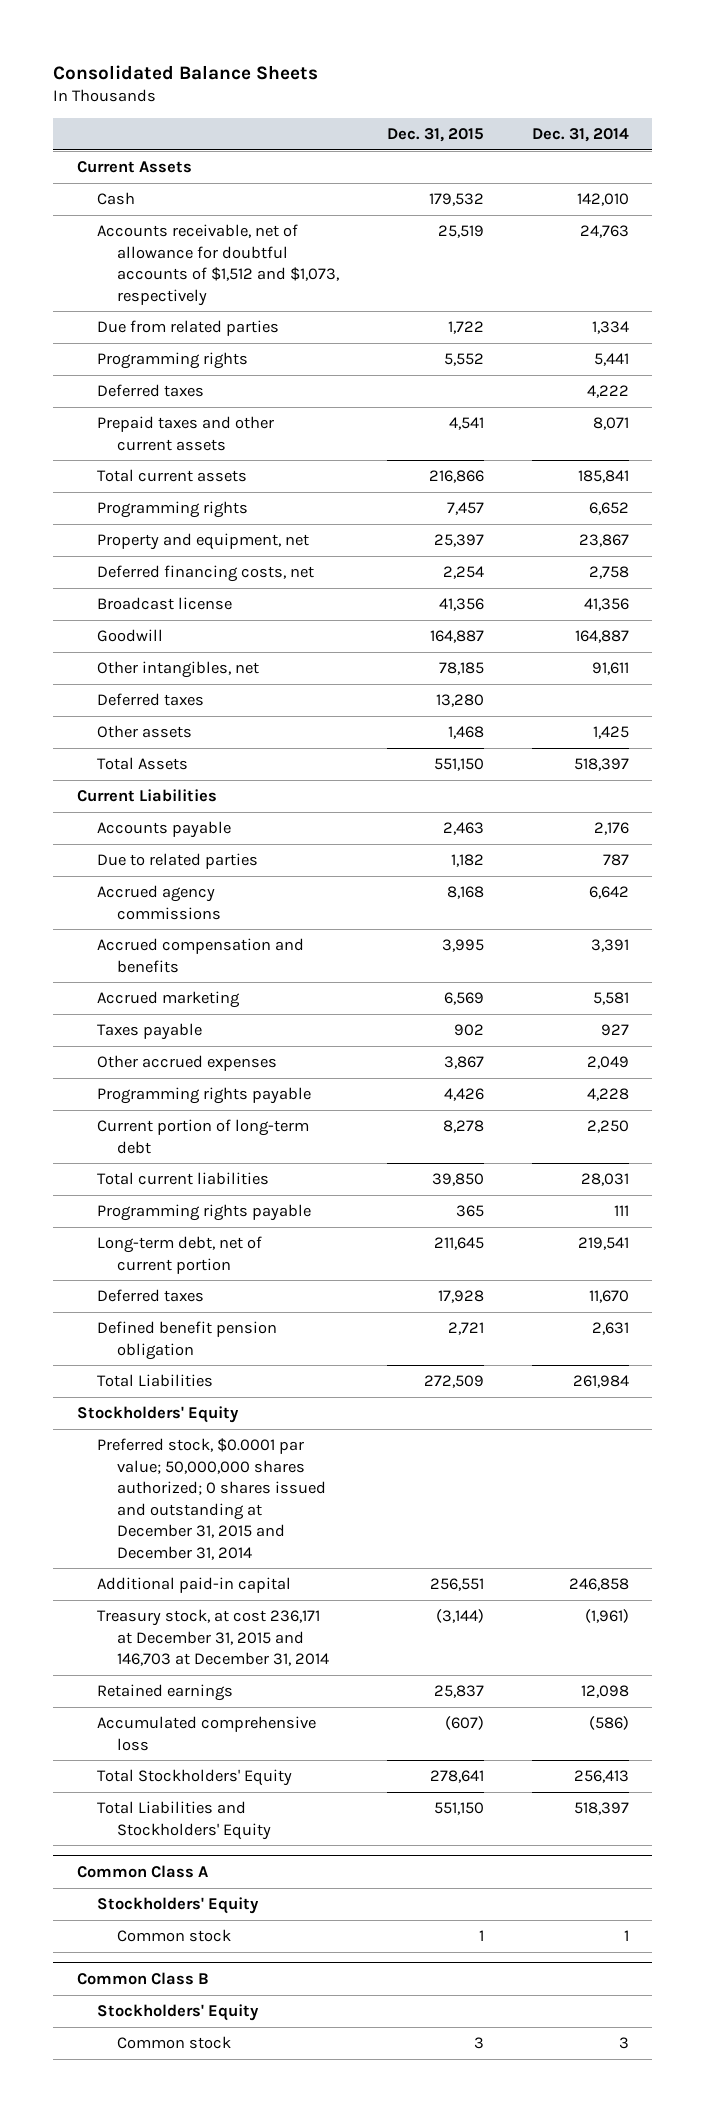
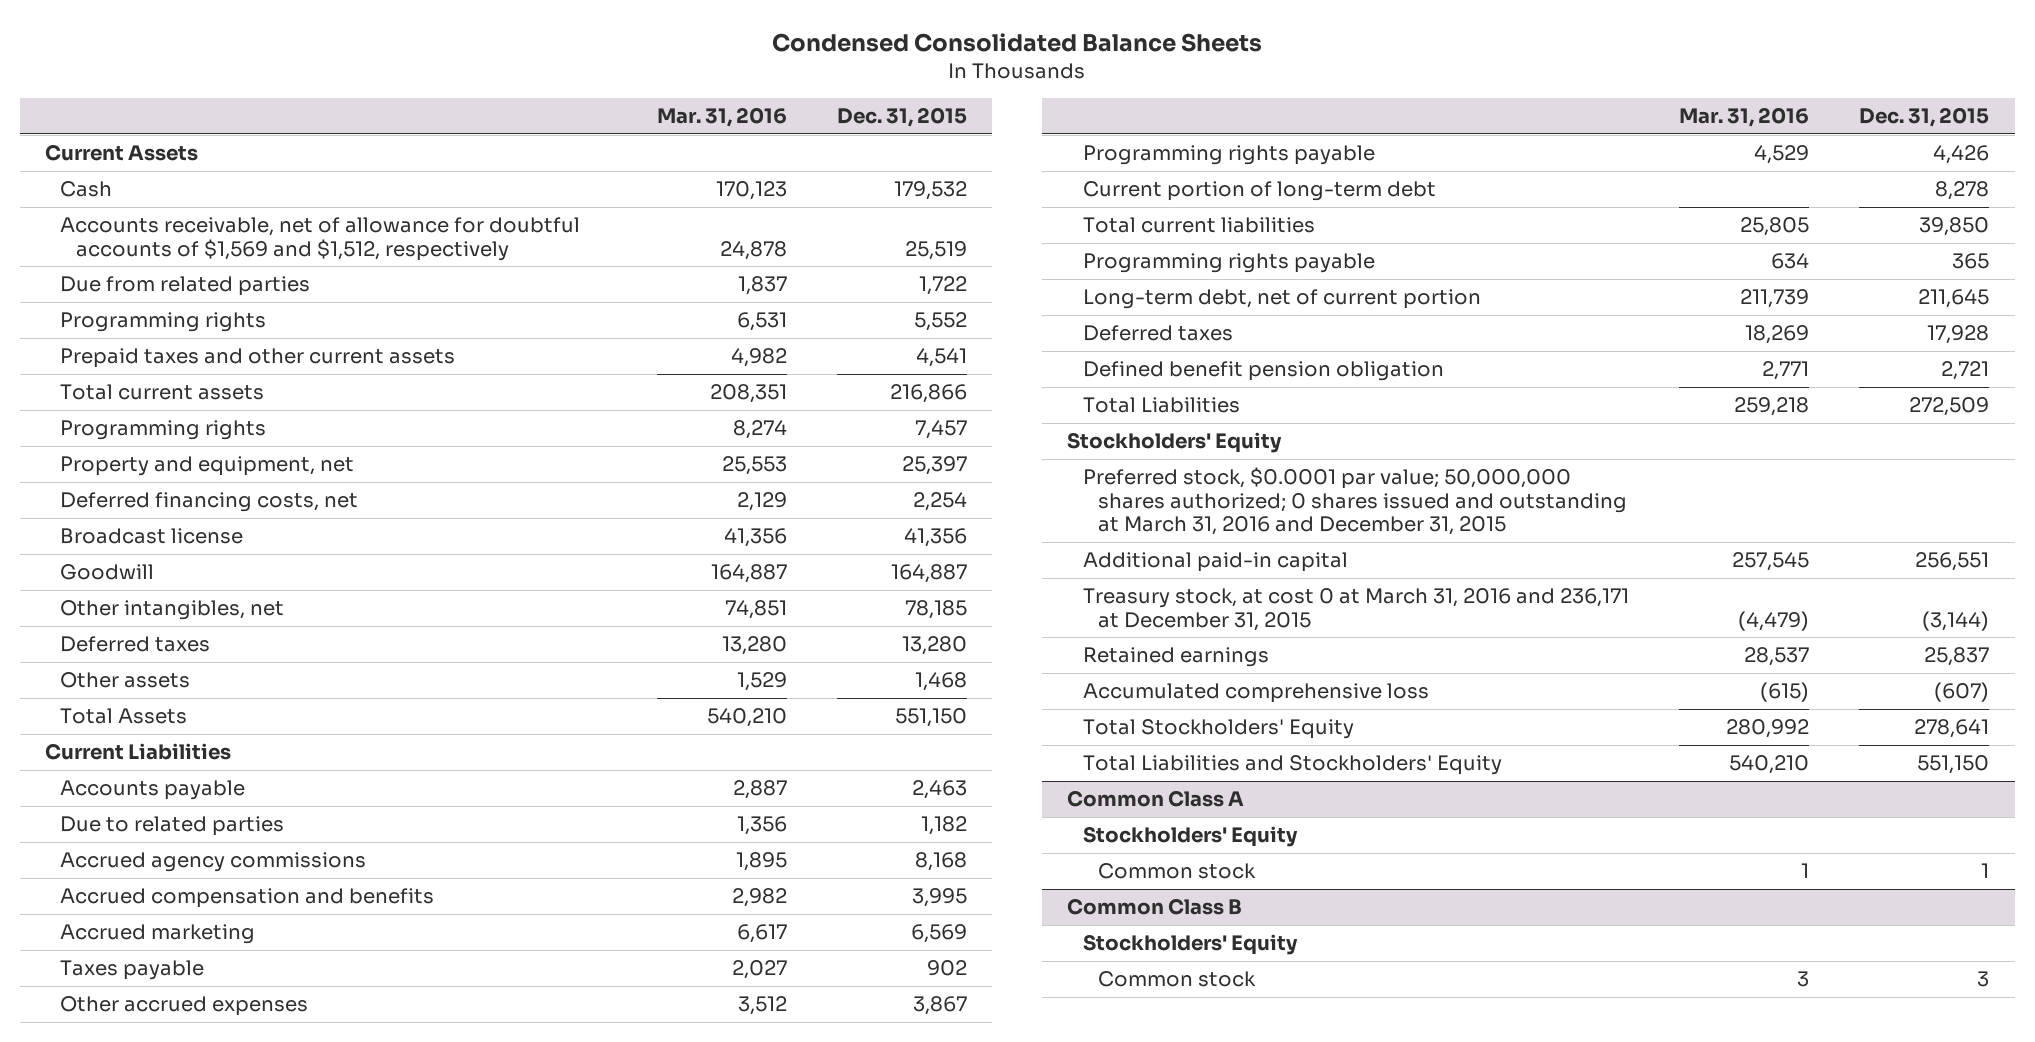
[52,64,318,80] Consolidated Balance Sheets -> [772,32,1263,52] Condensed Consolidated Balance Sheets
[531,128,629,143] Dec. 31, 2014 -> none
none -> [656,106,787,127] Mar. 31, 2016
[96,224,340,306] Accounts receivable, net of allowance for doubtful accounts of $1,512 and $1,073, respectively -> [60,217,581,261] Accounts receivable, net of allowance for doubtful accounts of $1,569 and $1,512, respectively
[96,384,204,398] Deferred taxes -> none
[96,1438,327,1560] Preferred stock, $0.0001 par value; 50,000,000 shares authorized; 0 shares issued and outstanding at December 31, 2015 and December 31, 2014 -> [1082,467,1627,536] Preferred stock, $0.0001 par value; 50,000,000 shares authorized; 0 shares issued and outstanding at March 31, 2016 and December 31, 2015
[96,1609,330,1667] Treasury stock, at cost 236,171 at December 31, 2015 and 146,703 at December 31, 2014 -> [1082,588,1629,631] Treasury stock, at cost 0 at March 31, 2016 and 236,171 at December 31, 2015

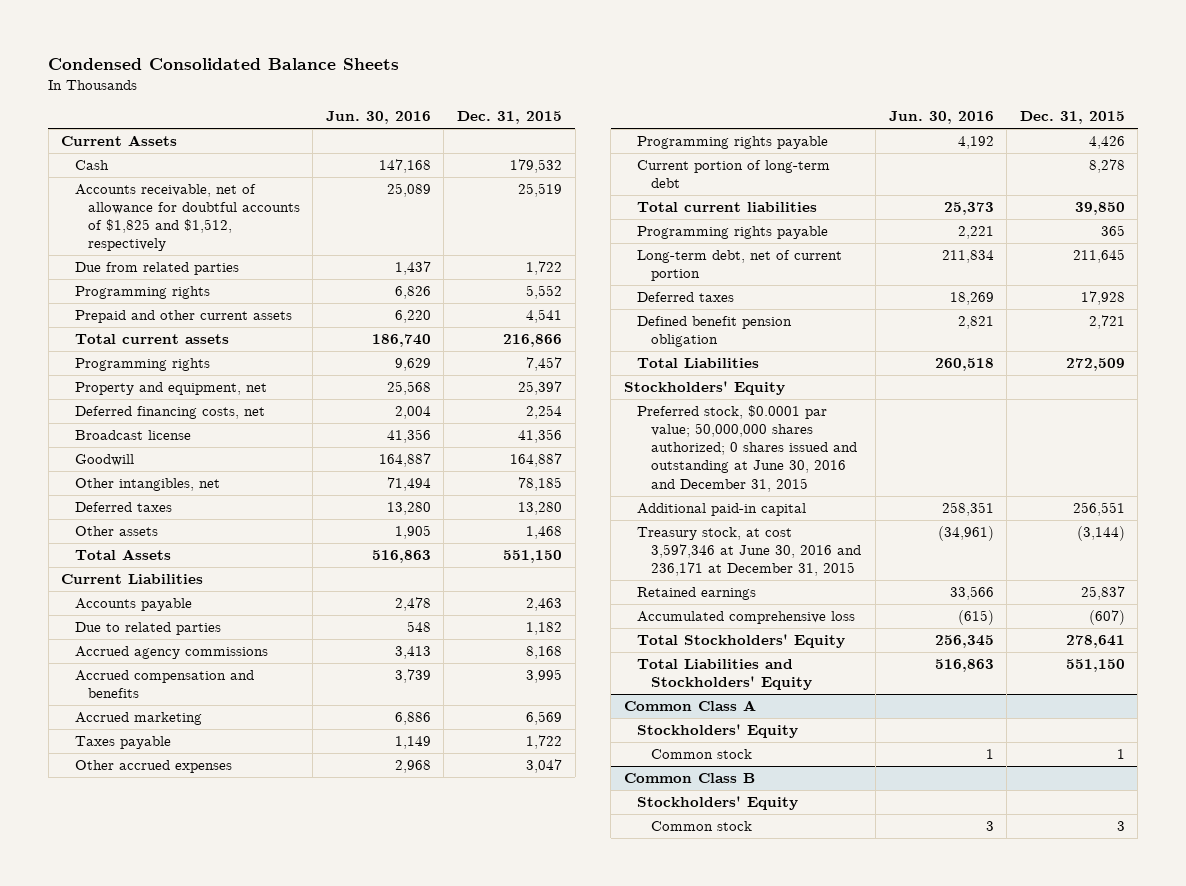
[656,106,787,127] Mar. 31, 2016 -> none
none -> [325,111,431,125] Jun. 30, 2016
[60,217,581,261] Accounts receivable, net of allowance for doubtful accounts of $1,569 and $1,512, respectively -> [74,183,300,252] Accounts receivable, net of allowance for doubtful accounts of $1,825 and $1,512, respectively
[60,348,456,369] Prepaid taxes and other current assets -> [74,309,292,323] Prepaid and other current assets
[927,960,968,977] 902 -> [525,734,562,749] 1,722
[913,996,968,1016] 3,867 -> [525,758,562,773] 3,047
[1082,467,1627,536] Preferred stock, $0.0001 par value; 50,000,000 shares authorized; 0 shares issued and outstanding at March 31, 2016 and December 31, 2015 -> [637,404,857,492] Preferred stock, $0.0001 par value; 50,000,000 shares authorized; 0 shares issued and outstanding at June 30, 2016 and December 31, 2015
[1082,588,1629,631] Treasury stock, at cost 0 at March 31, 2016 and 236,171 at December 31, 2015 -> [637,526,861,577] Treasury stock, at cost 3,597,346 at June 30, 2016 and 236,171 at December 31, 2015

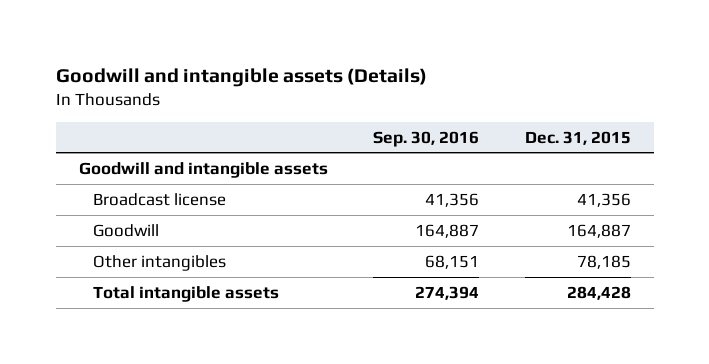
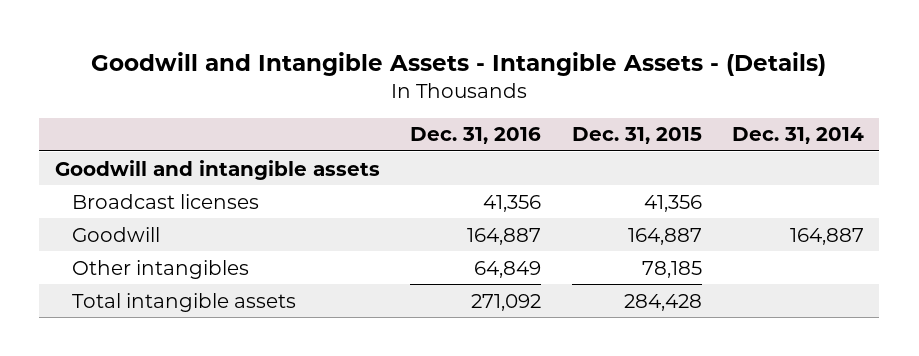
[55,67,427,87] Goodwill and intangible assets (Details) -> [91,51,827,76] Goodwill and Intangible Assets - Intangible Assets - (Details)
[373,130,480,147] Sep. 30, 2016 -> none
none -> [410,127,542,145] Dec. 31, 2016
none -> [732,127,865,145] Dec. 31, 2014
[93,192,227,206] Broadcast license -> [71,193,259,209] Broadcast licenses

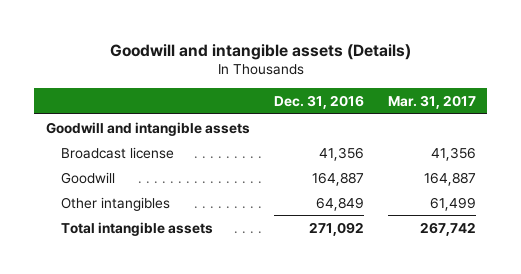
[91,51,827,76] Goodwill and Intangible Assets - Intangible Assets - (Details) -> [109,43,411,60] Goodwill and intangible assets (Details)
[571,127,702,145] Dec. 31, 2015 -> none
[732,127,865,145] Dec. 31, 2014 -> none
none -> [387,94,476,109] Mar. 31, 2017
[71,193,259,209] Broadcast licenses -> [61,146,175,159] Broadcast license

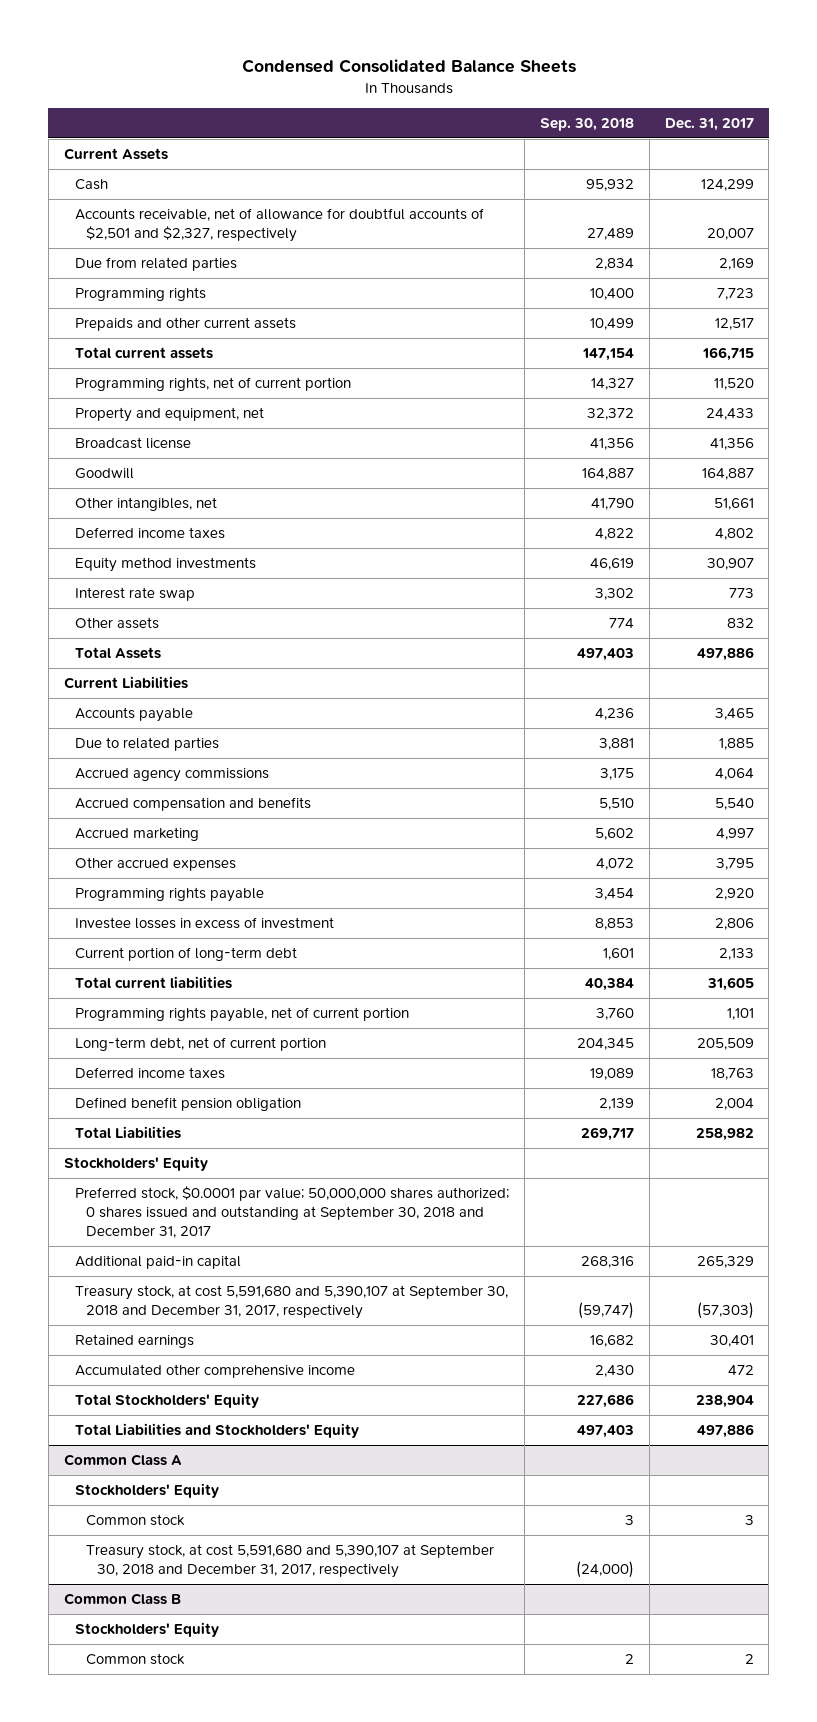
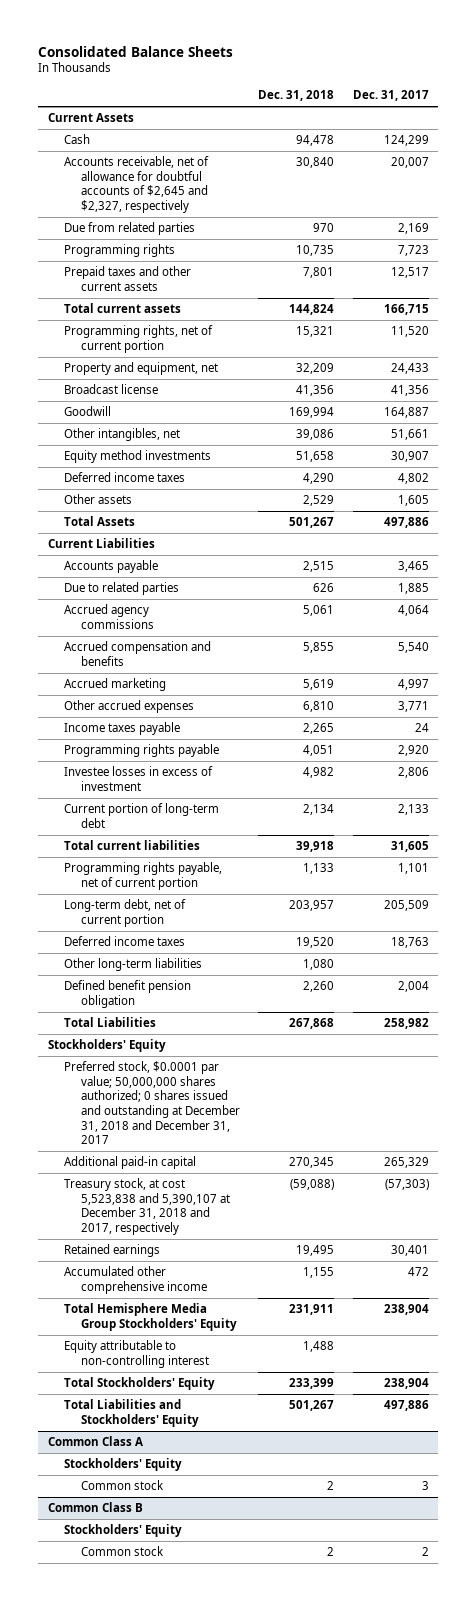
[241,59,576,74] Condensed Consolidated Balance Sheets -> [38,45,234,57] Consolidated Balance Sheets
[539,117,634,131] Sep. 30, 2018 -> none
none -> [258,90,335,102] Dec. 31, 2018
[74,208,484,243] Accounts receivable, net of allowance for doubtful accounts of $2,501 and $2,327, respectively -> [64,156,210,213] Accounts receivable, net of allowance for doubtful accounts of $2,645 and $2,327, respectively
[74,317,296,332] Prepaids and other current assets -> [64,266,192,291] Prepaid taxes and other current assets
[74,587,195,602] Interest rate swap -> none
[74,527,225,540] Deferred income taxes -> [64,472,186,483] Deferred income taxes
[726,618,754,629] 832 -> [397,495,429,507] 1,605
[715,858,754,871] 3,795 -> [397,701,429,713] 3,771
none -> [64,722,181,736] Income taxes payable
none -> [64,958,203,972] Other long-term liabilities
[74,1186,509,1239] Preferred stock, $0.0001 par value; 50,000,000 shares authorized; 0 shares issued and outstanding at September 30, 2018 and December 31, 2017 -> [64,1061,241,1145] Preferred stock, $0.0001 par value; 50,000,000 shares authorized; 0 shares issued and outstanding at December 31, 2018 and December 31, 2017
[74,1285,508,1320] Treasury stock, at cost 5,591,680 and 5,390,107 at September 30, 2018 and December 31, 2017, respectively -> [64,1178,231,1235] Treasury stock, at cost 5,523,838 and 5,390,107 at December 31, 2018 and 2017, respectively
none -> [64,1303,238,1331] Total Hemisphere Media Group Stockholders' Equity
none -> [64,1340,210,1368] Equity attributable to non-controlling interest
[85,1544,494,1579] Treasury stock, at cost 5,591,680 and 5,390,107 at September 30, 2018 and December 31, 2017, respectively -> none

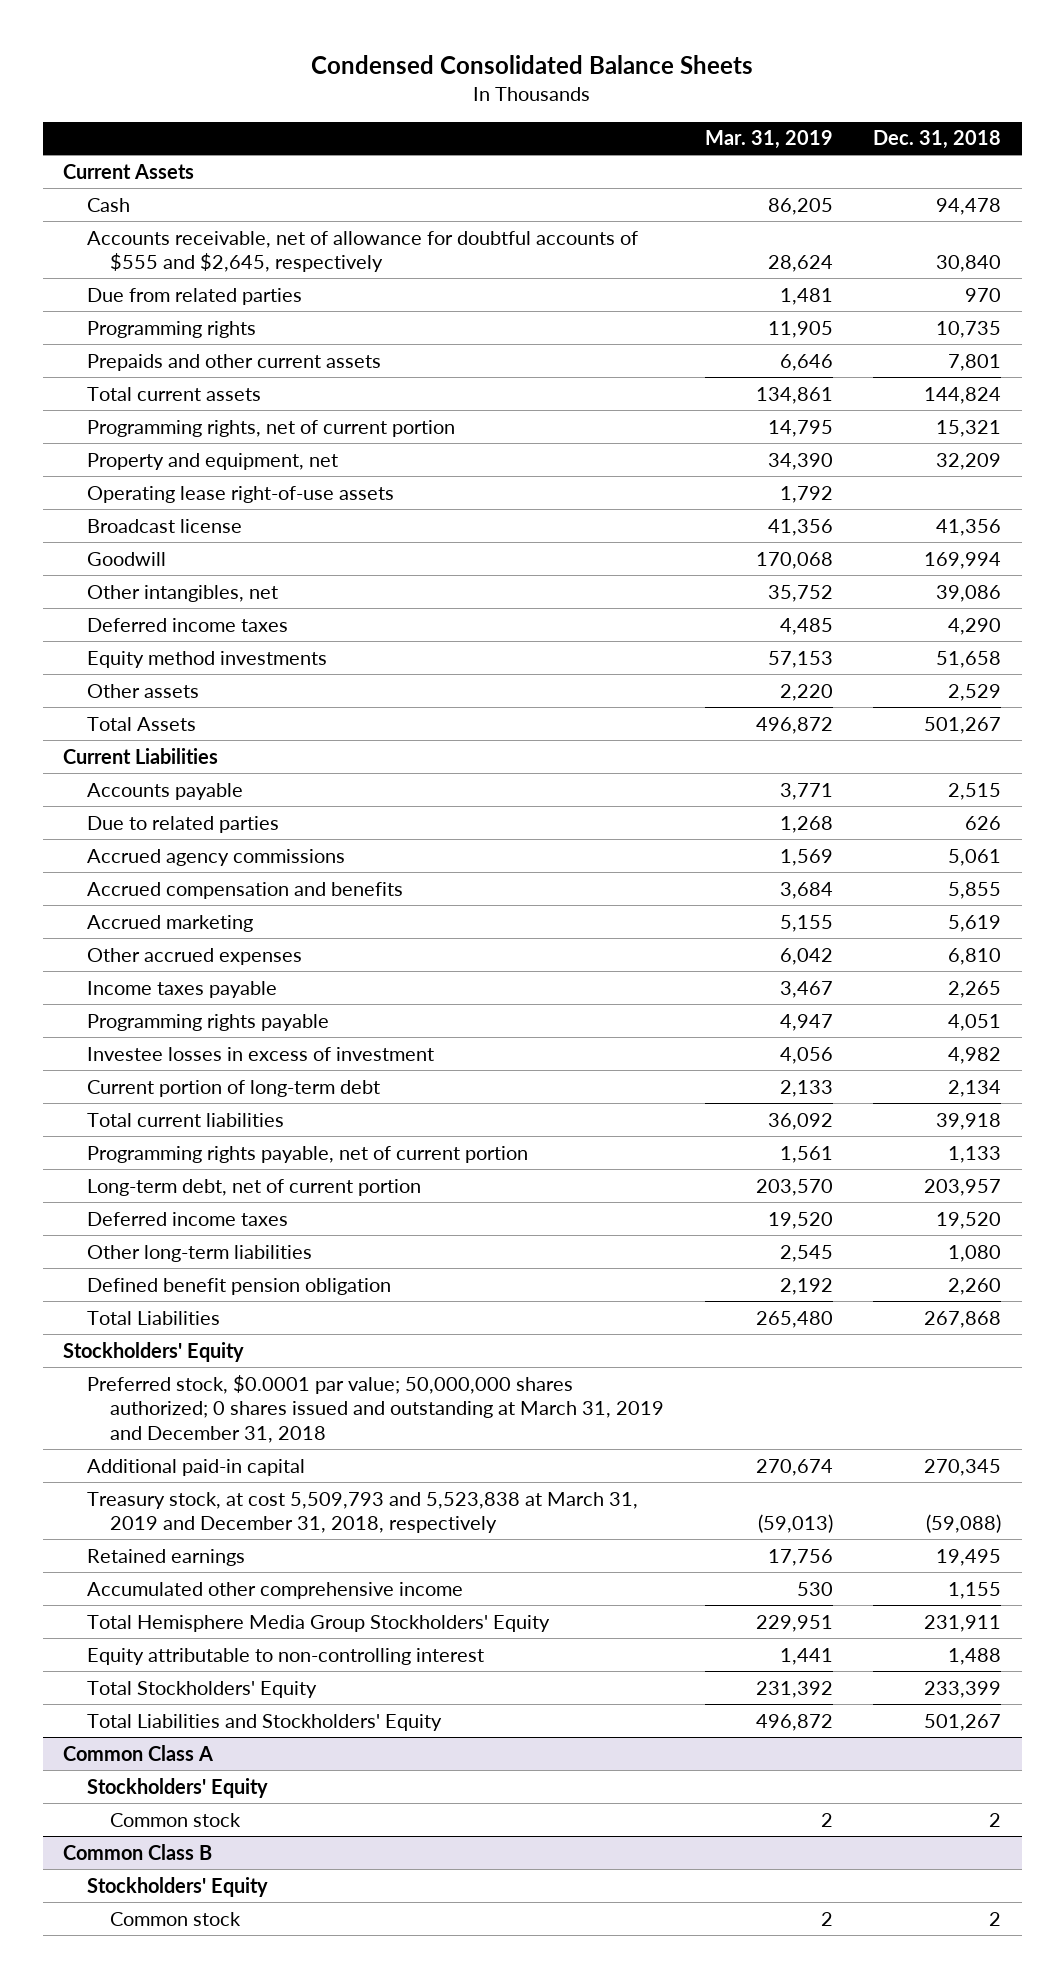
[38,45,234,57] Consolidated Balance Sheets -> [311,55,754,75] Condensed Consolidated Balance Sheets
[352,90,429,102] Dec. 31, 2017 -> none
none -> [704,130,833,150] Mar. 31, 2019
[64,156,210,213] Accounts receivable, net of allowance for doubtful accounts of $2,645 and $2,327, respectively -> [86,230,638,273] Accounts receivable, net of allowance for doubtful accounts of $555 and $2,645, respectively
[64,266,192,291] Prepaid taxes and other current assets -> [86,353,381,371] Prepaids and other current assets
none -> [86,485,394,503] Operating lease right-of-use assets
[64,450,212,464] Equity method investments -> [86,650,327,668] Equity method investments
[64,1061,241,1145] Preferred stock, $0.0001 par value; 50,000,000 shares authorized; 0 shares issued and outstanding at December 31, 2018 and December 31, 2017 -> [86,1374,665,1443] Preferred stock, $0.0001 par value; 50,000,000 shares authorized; 0 shares issued and outstanding at March 31, 2019 and December 31, 2018
[64,1178,231,1235] Treasury stock, at cost 5,523,838 and 5,390,107 at December 31, 2018 and 2017, respectively -> [86,1491,638,1534] Treasury stock, at cost 5,509,793 and 5,523,838 at March 31, 2019 and December 31, 2018, respectively

